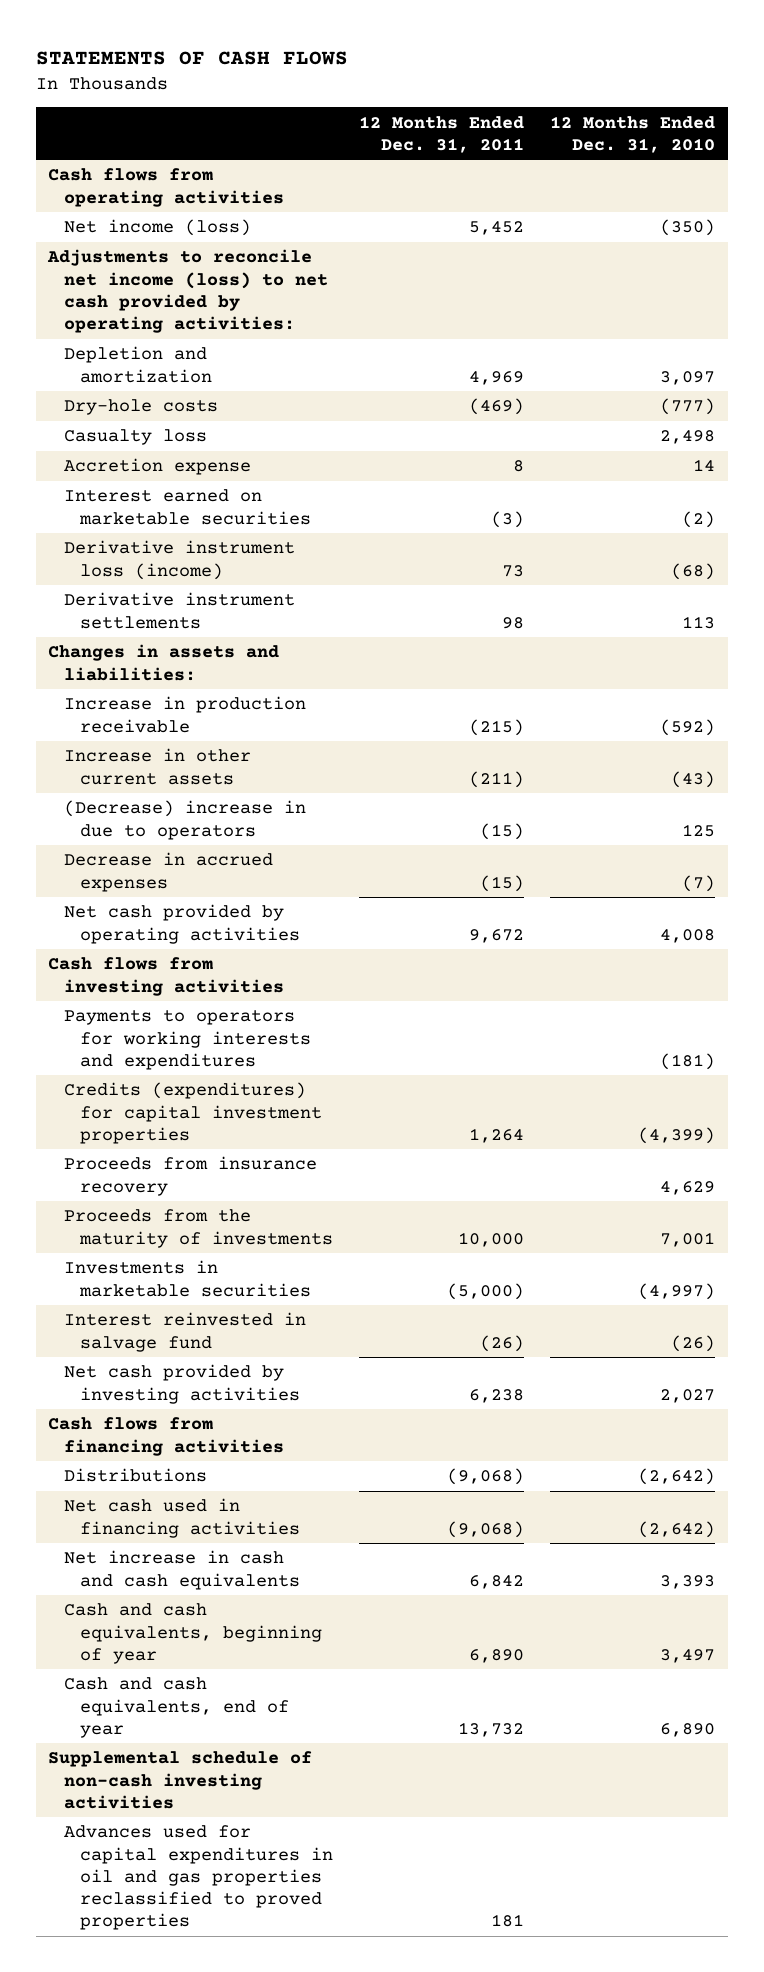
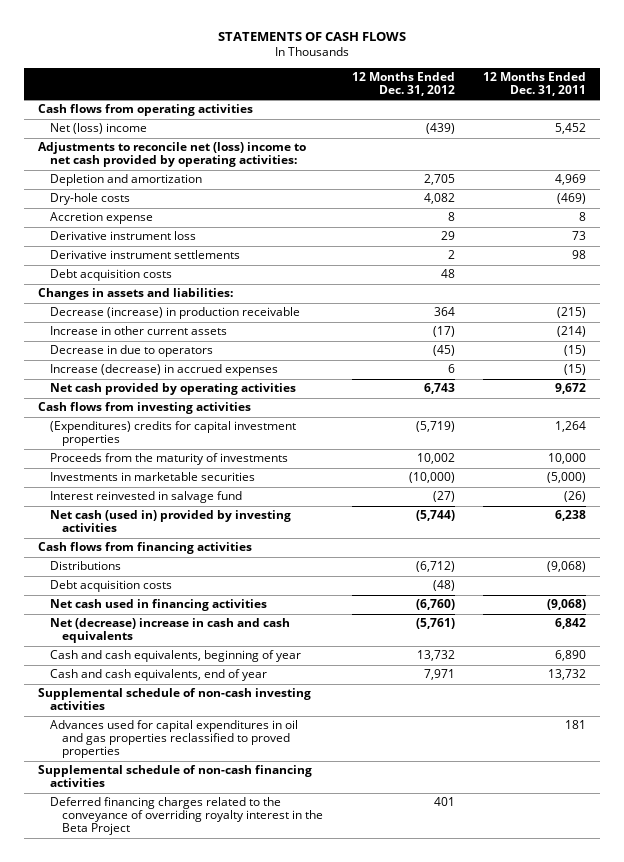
[550,115,716,153] 12 Months Ended Dec. 31, 2010 -> none
none -> [351,72,455,97] 12 Months Ended Dec. 31, 2012
[64,219,252,237] Net income (loss) -> [50,123,148,135] Net (loss) income
[47,249,329,333] Adjustments to reconcile net income (loss) to net cash provided by operating activities: -> [37,142,306,168] Adjustments to reconcile net (loss) income to net cash provided by operating activities:
[64,429,208,446] Casualty loss -> none
[64,489,312,525] Interest earned on marketable securities -> none
[64,540,296,580] Derivative instrument loss (income) -> [50,231,197,241] Derivative instrument loss
none -> [50,269,173,282] Debt acquisition costs
[64,696,307,733] Increase in production receivable -> [50,307,301,320] Decrease (increase) in production receivable
[469,770,525,788] (211) -> [557,326,587,338] (214)
[64,800,307,840] (Decrease) increase in due to operators -> [50,345,214,358] Decrease in due to operators
[64,852,274,892] Decrease in accrued expenses -> [50,364,279,377] Increase (decrease) in accrued expenses
[64,1010,312,1070] Payments to operators for working interests and expenditures -> none
[64,1156,318,1196] Proceeds from insurance recovery -> none
[64,1082,323,1144] Credits (expenditures) for capital investment properties -> [50,421,297,447] (Expenditures) credits for capital investment properties
[64,1364,301,1404] Net cash provided by investing activities -> [50,510,292,533] Net cash (used in) provided by investing activities
none -> [50,580,173,593] Debt acquisition costs
[64,1550,301,1590] Net increase in cash and cash equivalents -> [50,618,291,644] Net (decrease) increase in cash and cash equivalents
none -> [37,765,312,788] Supplemental schedule of non-cash financing activities
none -> [50,797,324,836] Deferred financing charges related to the conveyance of overriding royalty interest in the Beta Project

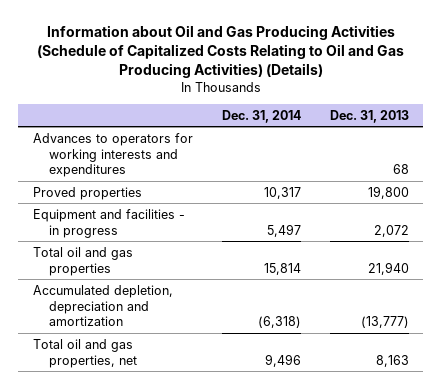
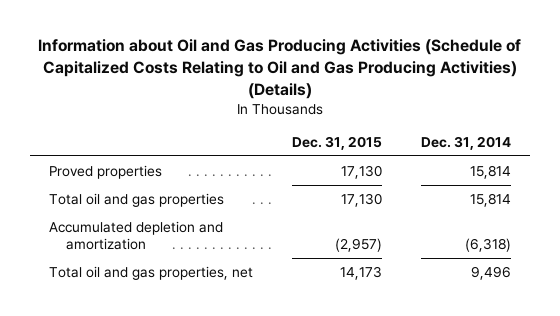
[329,109,409,123] Dec. 31, 2013 -> none
none -> [291,135,382,150] Dec. 31, 2015
[32,132,193,178] Advances to operators for working interests and expenditures -> none
[32,208,185,238] Equipment and facilities - in progress -> none
[263,186,301,199] 10,317 -> [469,164,511,179] 15,814
[32,284,173,327] Accumulated depletion, depreciation and amortization -> [49,220,224,250] Accumulated depletion and amortization

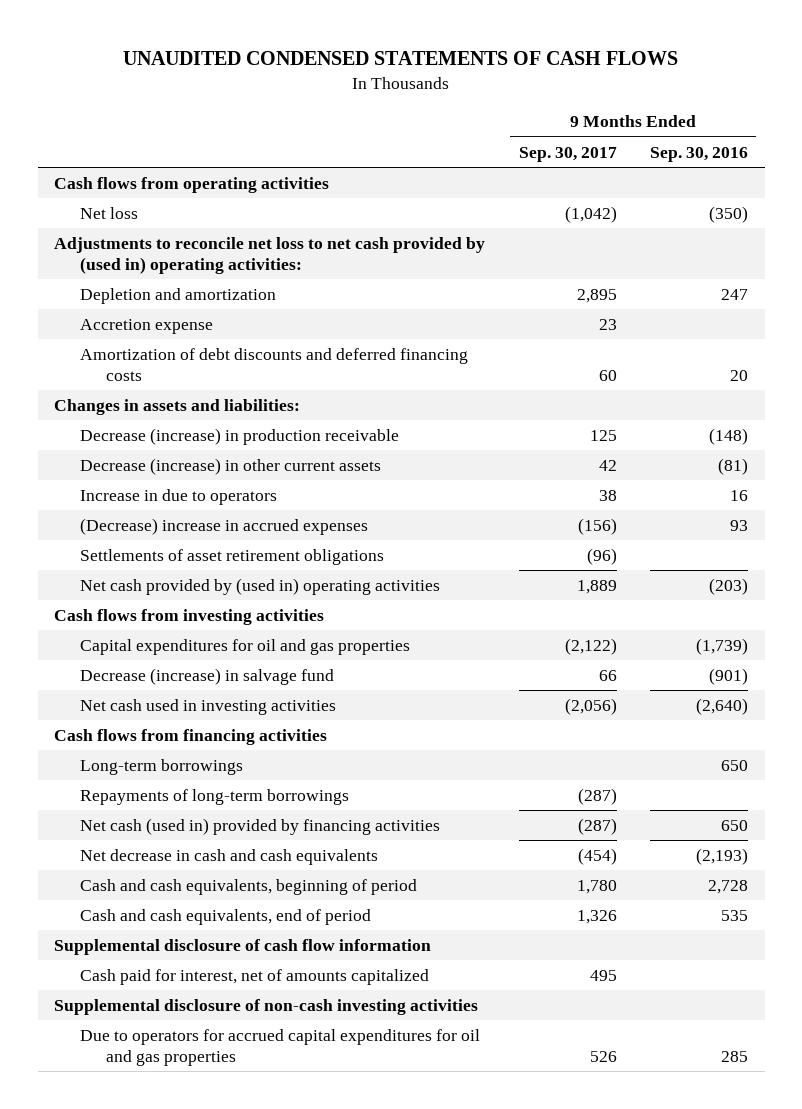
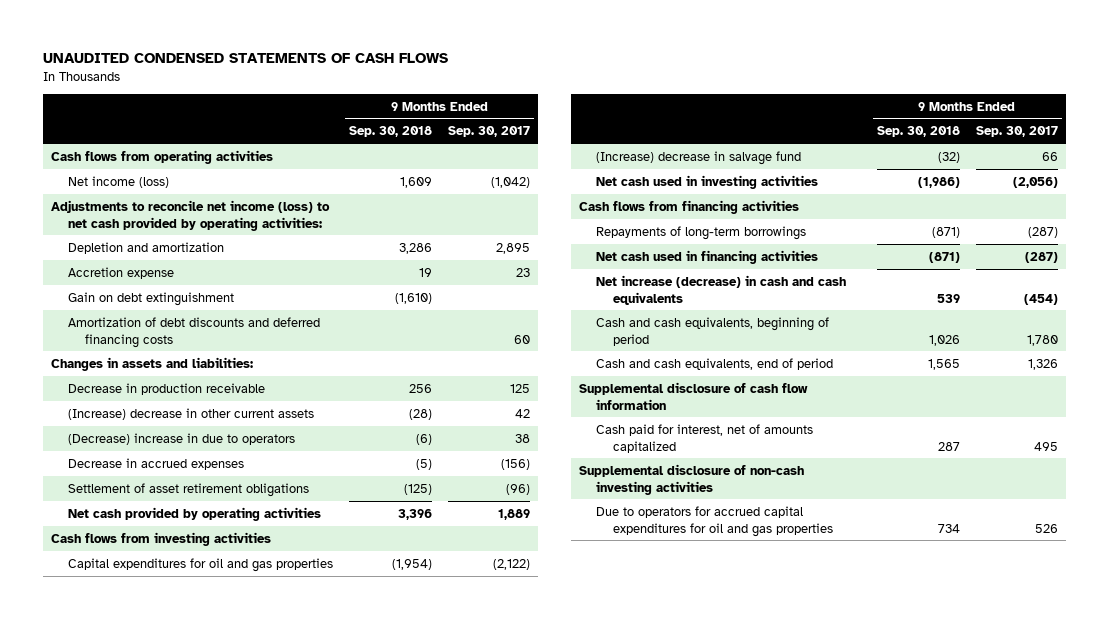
[649,146,748,162] Sep. 30, 2016 -> none
none -> [349,126,433,138] Sep. 30, 2018
[80,206,139,219] Net loss -> [68,175,170,188] Net income (loss)
[54,236,486,274] Adjustments to reconcile net loss to net cash provided by (used in) operating activities: -> [51,199,331,231] Adjustments to reconcile net income (loss) to net cash provided by operating activities:
none -> [68,291,235,306] Gain on debt extinguishment
[80,427,400,445] Decrease (increase) in production receivable -> [68,382,266,395] Decrease in production receivable
[80,457,382,475] Decrease (increase) in other current assets -> [68,407,315,420] (Increase) decrease in other current assets
[80,488,278,505] Increase in due to operators -> [68,432,296,445] (Decrease) increase in due to operators
[80,517,369,535] (Decrease) increase in accrued expenses -> [68,457,245,470] Decrease in accrued expenses
[80,548,385,565] Settlements of asset retirement obligations -> [68,482,310,497] Settlement of asset retirement obligations
[80,577,441,595] Net cash provided by (used in) operating activities -> [68,506,322,521] Net cash provided by operating activities
[80,667,335,685] Decrease (increase) in salvage fund -> [595,150,801,165] (Increase) decrease in salvage fund
[80,758,244,775] Long-term borrowings -> none
[80,817,441,835] Net cash (used in) provided by financing activities -> [595,249,818,264] Net cash used in financing activities
[80,848,379,865] Net decrease in cash and cash equivalents -> [595,274,846,305] Net increase (decrease) in cash and cash equivalents

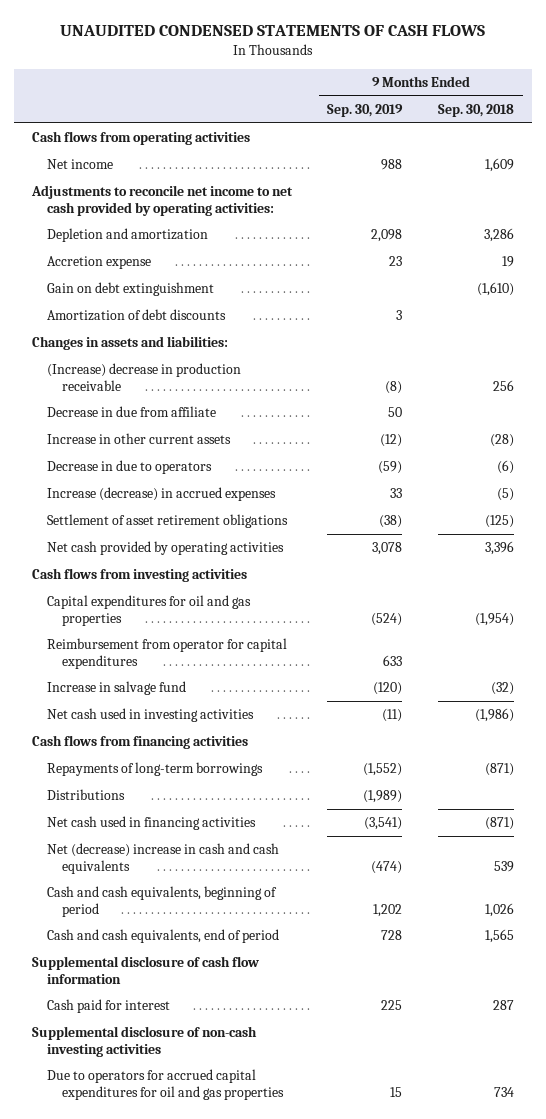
[448,126,531,138] Sep. 30, 2017 -> none
none -> [327,104,404,118] Sep. 30, 2019
[68,175,170,188] Net income (loss) -> [46,159,113,170] Net income
[51,199,331,231] Adjustments to reconcile net income (loss) to net cash provided by operating activities: -> [30,185,293,216] Adjustments to reconcile net income to net cash provided by operating activities:
[68,316,321,348] Amortization of debt discounts and deferred financing costs -> [46,309,226,322] Amortization of debt discounts
[68,382,266,395] Decrease in production receivable -> [46,363,241,391] (Increase) decrease in production receivable
none -> [46,406,216,418] Decrease in due from affiliate
[68,407,315,420] (Increase) decrease in other current assets -> [46,433,231,445] Increase in other current assets
[68,432,296,445] (Decrease) increase in due to operators -> [46,460,212,475] Decrease in due to operators
[68,457,245,470] Decrease in accrued expenses -> [46,487,276,502] Increase (decrease) in accrued expenses
none -> [46,638,287,669] Reimbursement from operator for capital expenditures
[595,150,801,165] (Increase) decrease in salvage fund -> [46,681,186,696] Increase in salvage fund
none -> [46,789,125,801] Distributions
[595,274,846,305] Net increase (decrease) in cash and cash equivalents -> [46,843,279,874] Net (decrease) increase in cash and cash equivalents
[595,423,813,453] Cash paid for interest, net of amounts capitalized -> [46,999,170,1014] Cash paid for interest

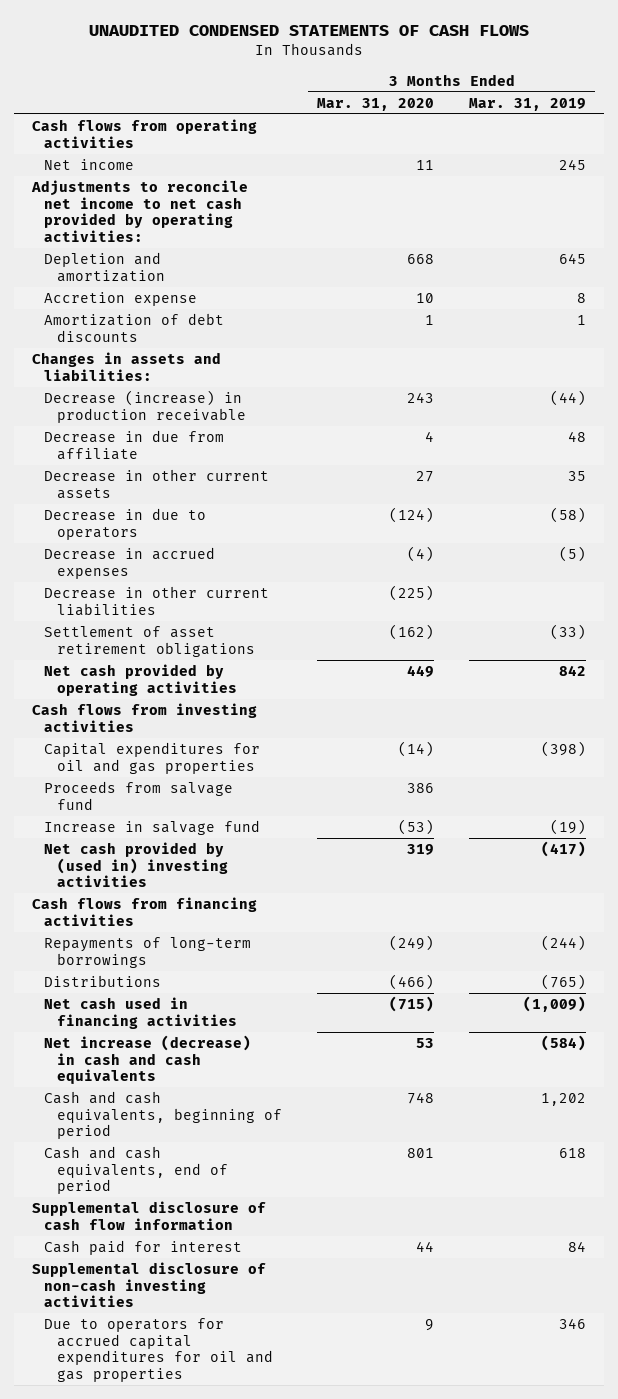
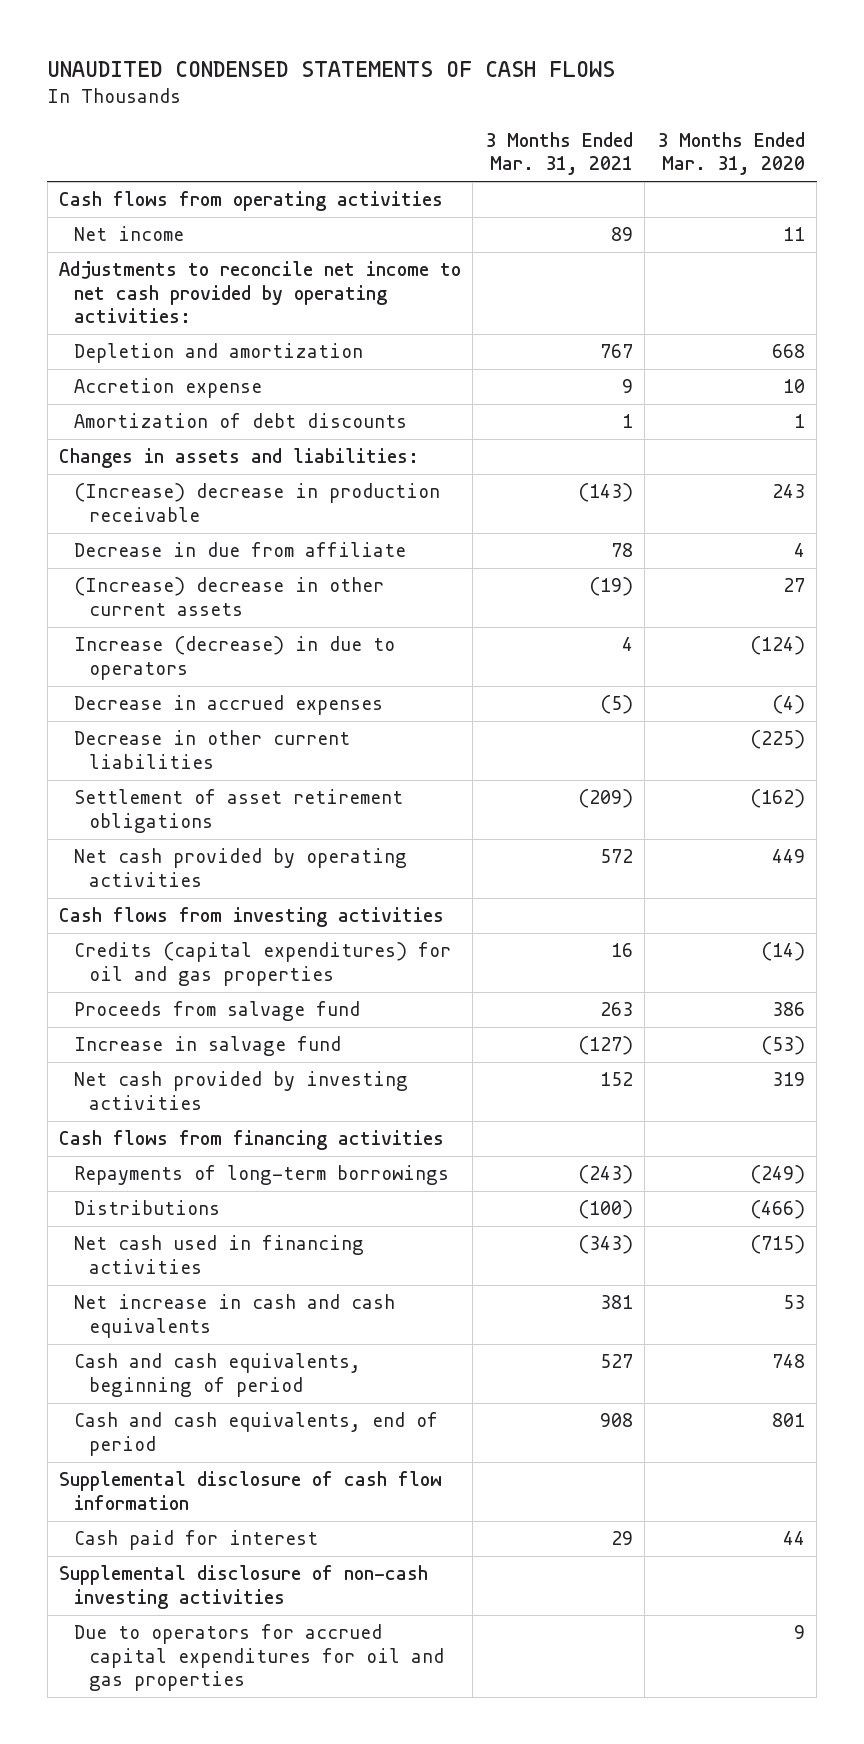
[469,97,587,111] Mar. 31, 2019 -> none
none -> [484,131,633,176] 3 Months Ended Mar. 31, 2021
[44,390,247,423] Decrease (increase) in production receivable -> [73,483,440,522] (Increase) decrease in production receivable
[44,469,270,499] Decrease in other current assets -> [73,577,384,616] (Increase) decrease in other current assets
[44,508,207,540] Decrease in due to operators -> [73,636,395,680] Increase (decrease) in due to operators
[44,742,261,774] Capital expenditures for oil and gas properties -> [73,942,451,986] Credits (capital expenditures) for oil and gas properties
[44,842,229,888] Net cash provided by (used in) investing activities -> [73,1071,408,1110] Net cash provided by investing activities
[44,1035,252,1085] Net increase (decrease) in cash and cash equivalents -> [73,1294,395,1338] Net increase in cash and cash equivalents

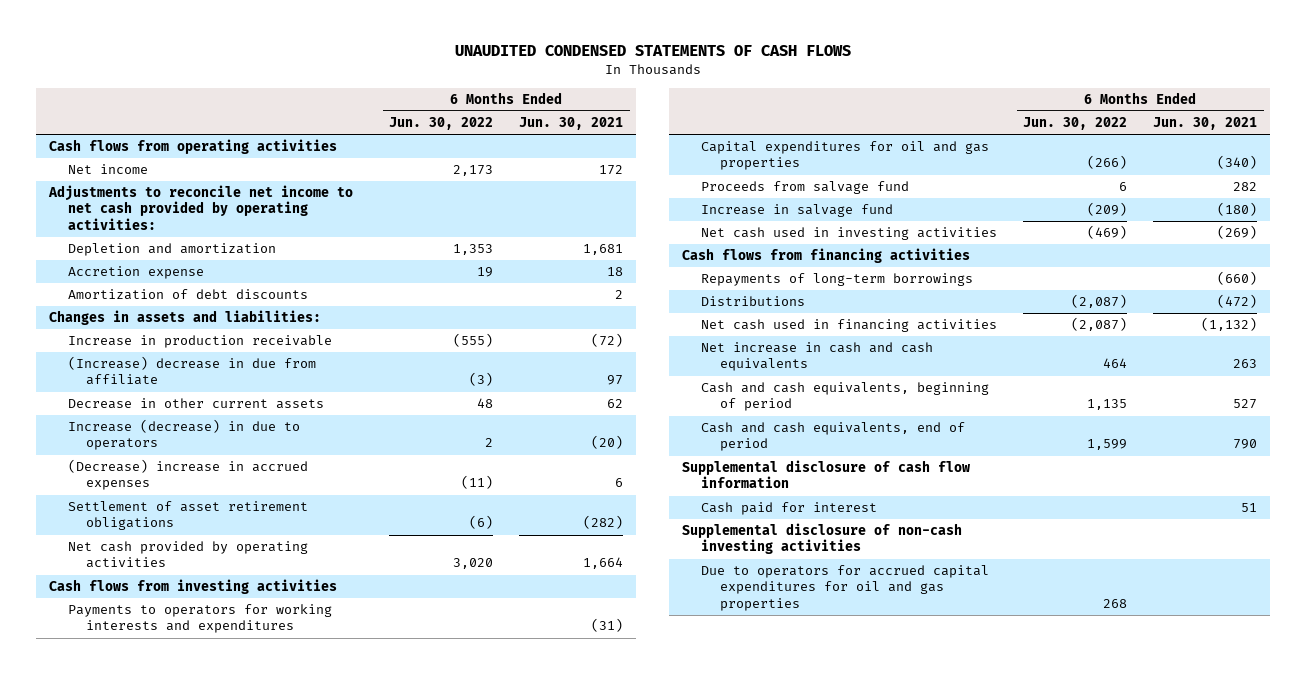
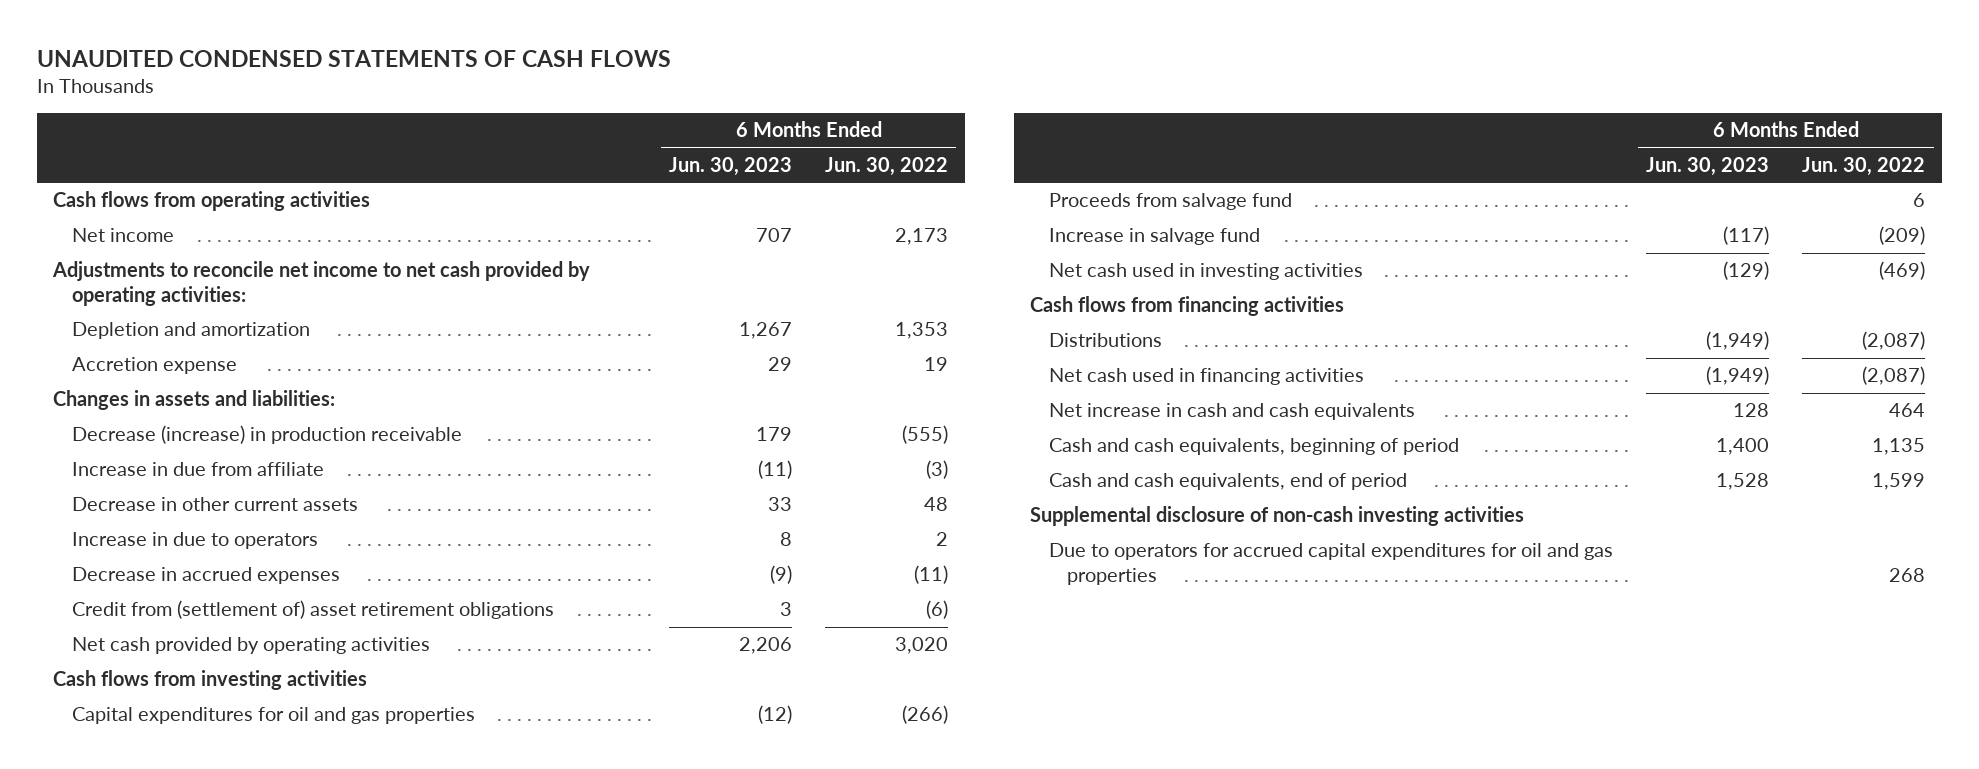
[519,117,624,131] Jun. 30, 2021 -> none
none -> [668,157,792,177] Jun. 30, 2023
[67,289,308,301] Amortization of debt discounts -> none
[67,335,332,349] Increase in production receivable -> [71,425,462,445] Decrease (increase) in production receivable
[67,356,316,386] (Increase) decrease in due from affiliate -> [71,462,324,477] Increase in due from affiliate
[67,419,300,451] Increase (decrease) in due to operators -> [71,532,318,550] Increase in due to operators
[67,459,308,491] (Decrease) increase in accrued expenses -> [71,567,340,585] Decrease in accrued expenses
[67,501,308,531] Settlement of asset retirement obligations -> [71,600,554,620] Credit from (settlement of) asset retirement obligations
[67,604,332,634] Payments to operators for working interests and expenditures -> none
[701,273,974,287] Repayments of long-term borrowings -> none
[682,460,971,489] Supplemental disclosure of cash flow information -> none
[701,502,878,516] Cash paid for interest -> none

